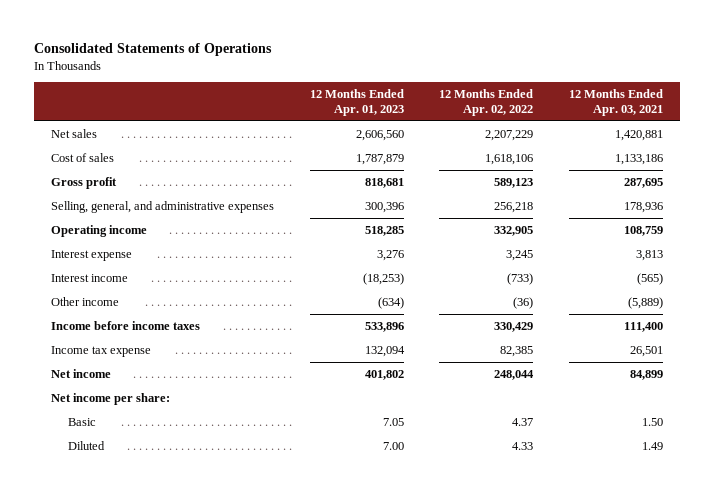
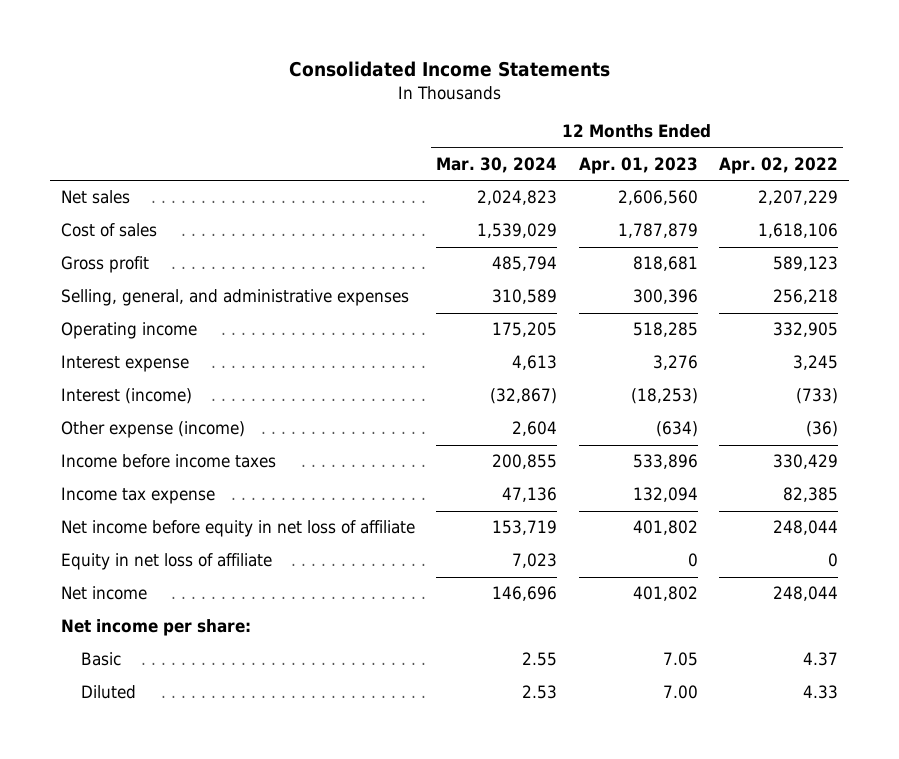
[33,42,272,56] Consolidated Statements of Operations -> [288,61,610,78] Consolidated Income Statements
[568,88,663,116] 12 Months Ended Apr. 03, 2021 -> none
none -> [436,156,558,173] Mar. 30, 2024
[51,273,129,282] Interest income -> [61,388,193,405] Interest (income)
[51,296,120,306] Other income -> [61,421,246,439] Other expense (income)
none -> [61,520,416,538] Net income before equity in net loss of affiliate
none -> [61,553,273,571] Equity in net loss of affiliate

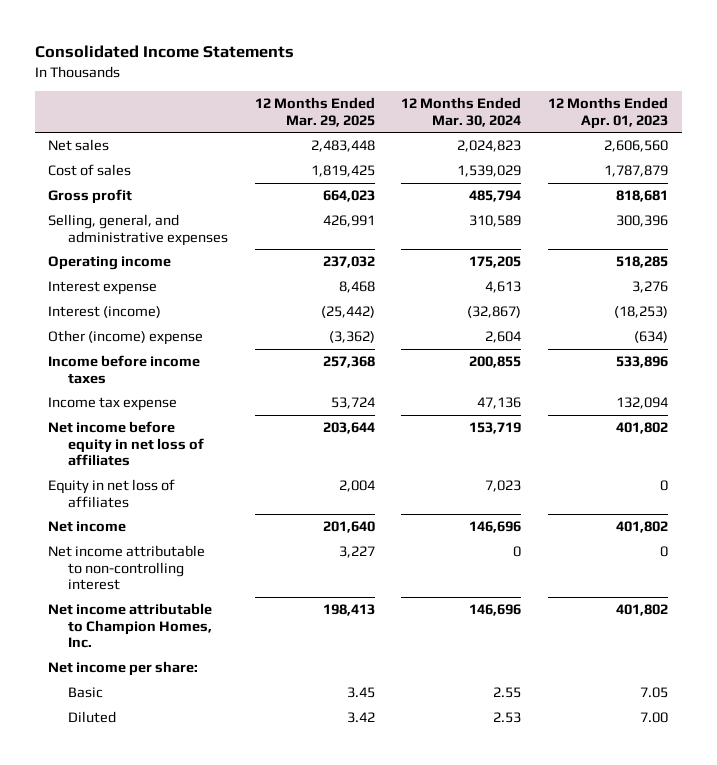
[719,156,839,174] Apr. 02, 2022 -> none
none -> [254,97,375,127] 12 Months Ended Mar. 29, 2025
[61,421,246,439] Other expense (income) -> [48,329,204,345] Other (income) expense
[61,520,416,538] Net income before equity in net loss of affiliate -> [48,420,204,467] Net income before equity in net loss of affiliates
[61,553,273,571] Equity in net loss of affiliate -> [48,478,176,508] Equity in net loss of affiliates
none -> [48,544,206,591] Net income attributable to non-controlling interest
none -> [48,602,213,649] Net income attributable to Champion Homes, Inc.

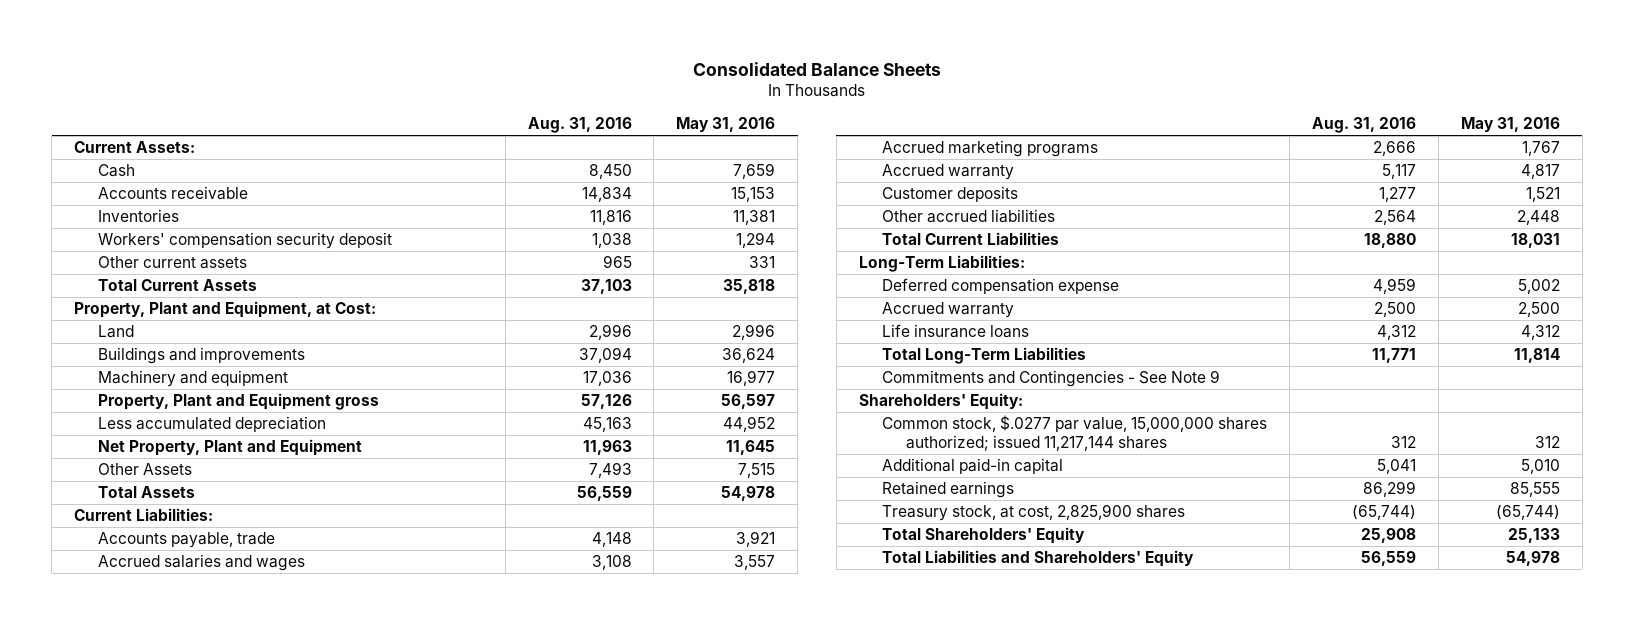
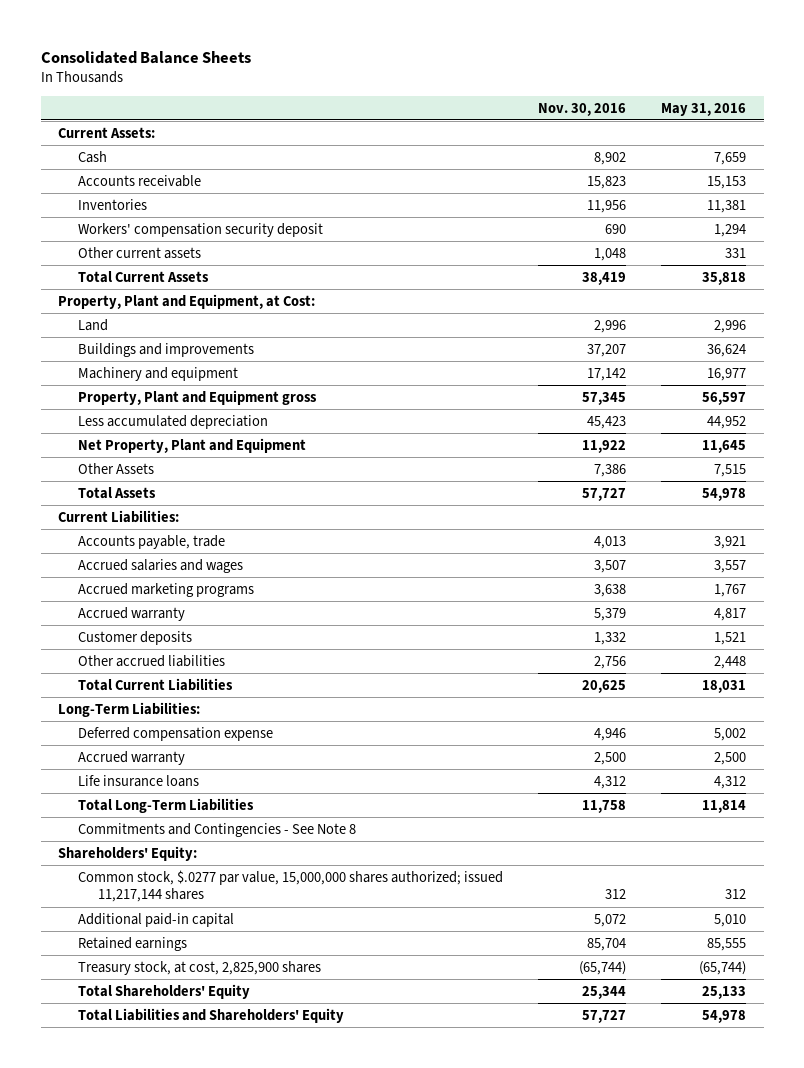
[527,117,632,134] Aug. 31, 2016 -> none
none -> [538,102,627,116] Nov. 30, 2016
[882,370,1221,388] Commitments and Contingencies - See Note 9 -> [78,822,357,837] Commitments and Contingencies - See Note 8

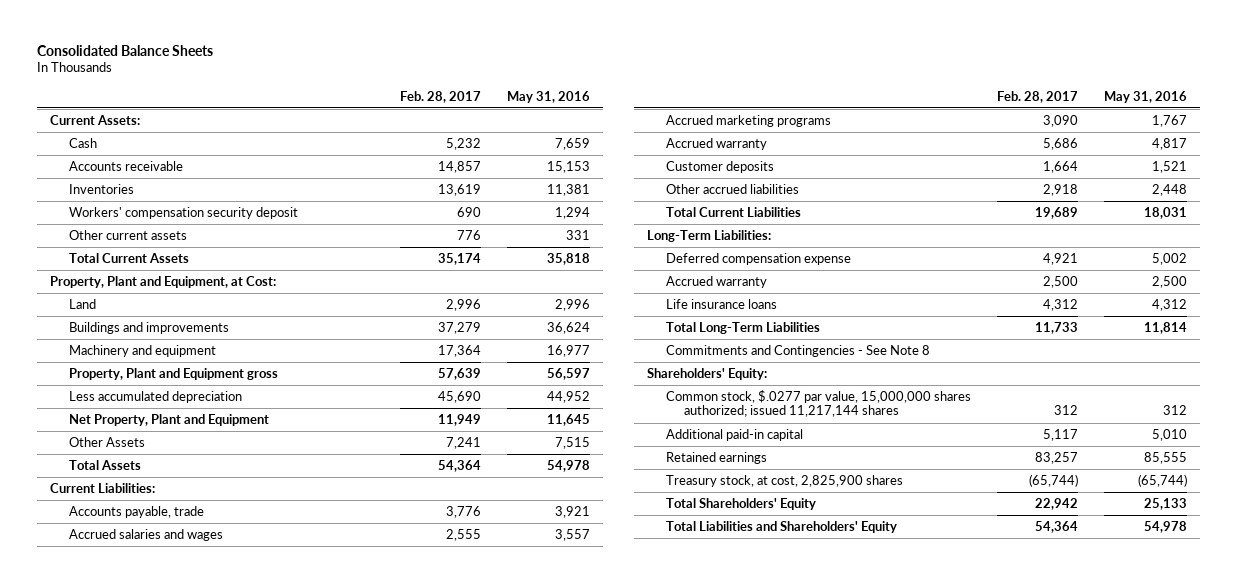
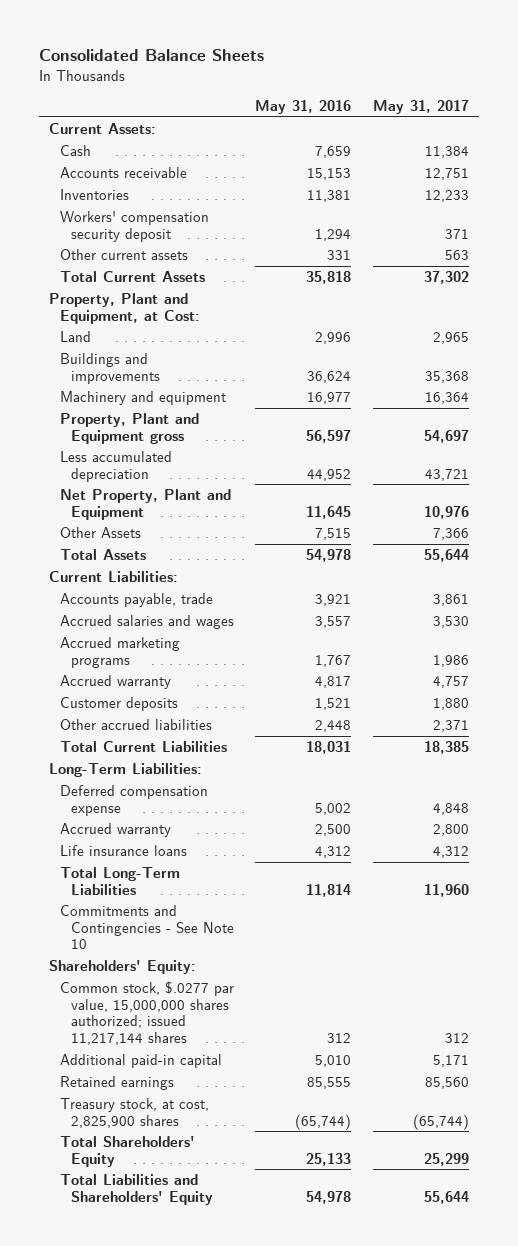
[399,90,481,103] Feb. 28, 2017 -> none
none -> [372,100,469,115] May 31, 2017
[665,345,930,358] Commitments and Contingencies - See Note 8 -> [60,904,234,950] Commitments and Contingencies - See Note 10

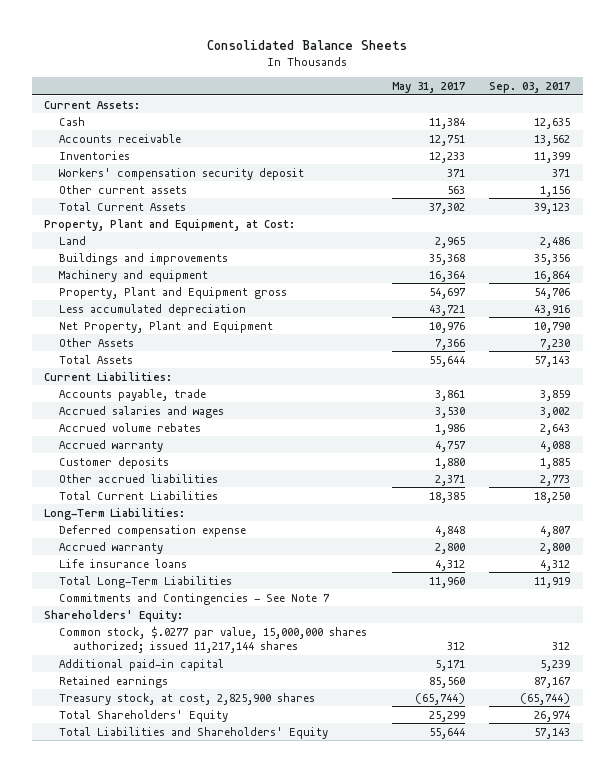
[255,100,352,115] May 31, 2016 -> none
none -> [489,82,571,94] Sep. 03, 2017
[60,636,181,668] Accrued marketing programs -> [58,422,201,432] Accrued volume rebates
[60,904,234,950] Commitments and Contingencies - See Note 10 -> [58,592,330,605] Commitments and Contingencies - See Note 7

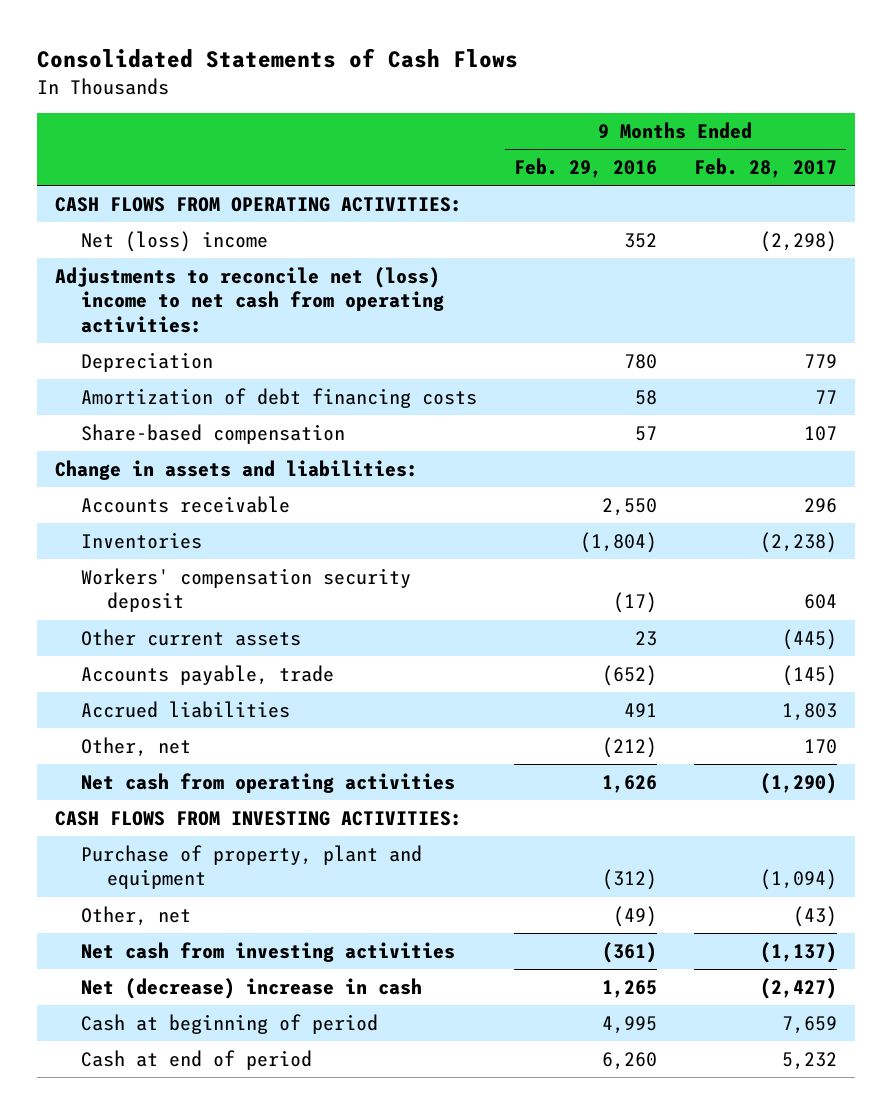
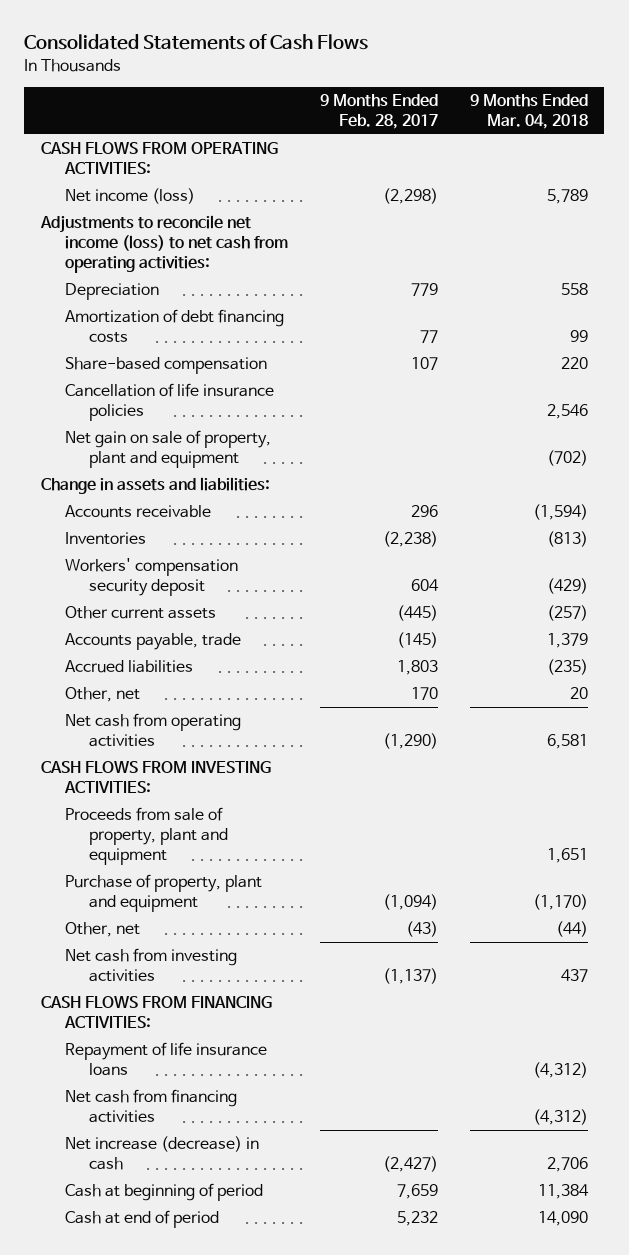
[513,158,657,179] Feb. 29, 2016 -> none
none -> [470,94,589,130] 9 Months Ended Mar. 04, 2018
[81,230,269,252] Net (loss) income -> [64,188,195,205] Net income (loss)
[54,266,445,334] Adjustments to reconcile net (loss) income to net cash from operating activities: -> [39,215,288,273] Adjustments to reconcile net income (loss) to net cash from operating activities:
none -> [64,383,274,422] Cancellation of life insurance policies
none -> [64,430,271,469] Net gain on sale of property, plant and equipment
none -> [64,807,228,865] Proceeds from sale of property, plant and equipment
none -> [40,996,272,1029] CASH FLOWS FROM FINANCING ACTIVITIES:
none -> [64,1042,267,1077] Repayment of life insurance loans
none -> [64,1089,237,1124] Net cash from financing activities
[81,977,423,999] Net (decrease) increase in cash -> [64,1136,259,1171] Net increase (decrease) in cash

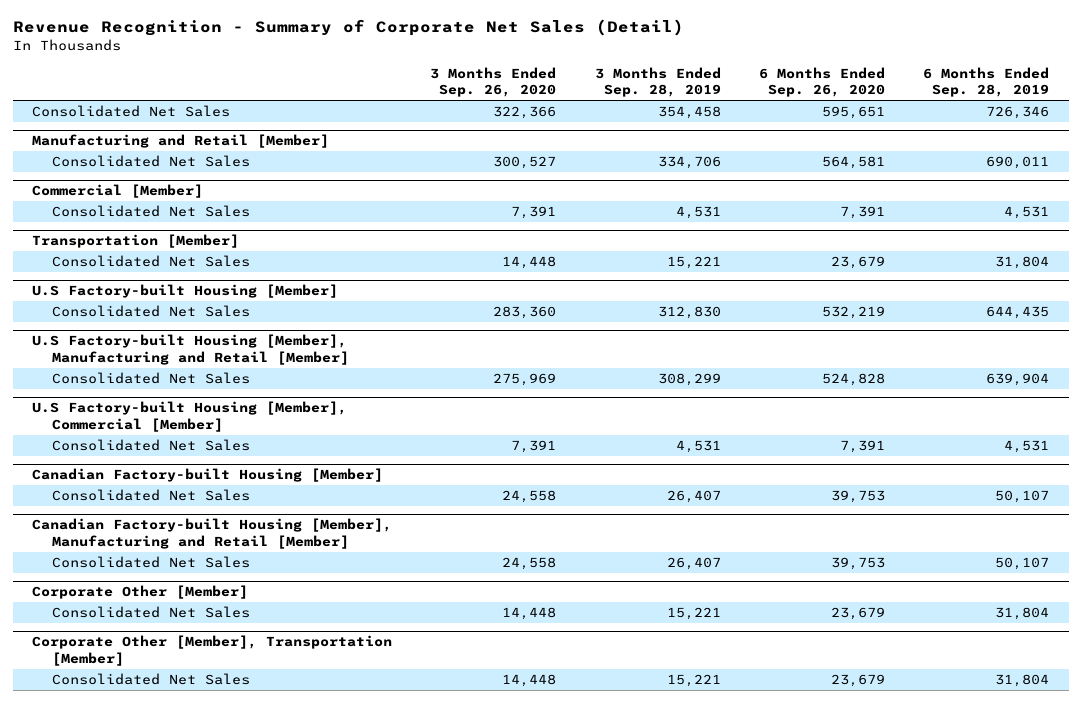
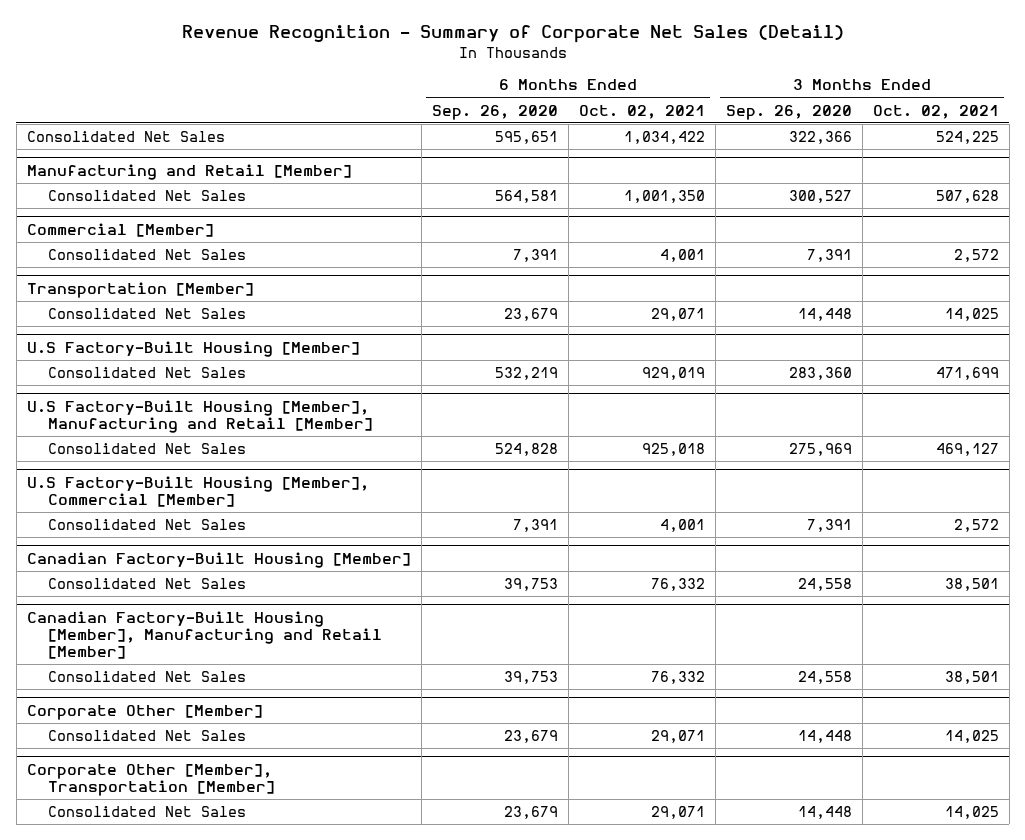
[594,66,721,98] 3 Months Ended Sep. 28, 2019 -> none
[923,66,1050,98] 6 Months Ended Sep. 28, 2019 -> none
none -> [578,104,705,119] Oct. 02, 2021
none -> [872,104,999,119] Oct. 02, 2021
[31,284,338,299] U.S Factory-built Housing [Member] -> [26,340,360,357] U.S Factory-Built Housing [Member]
[31,334,349,365] U.S Factory-built Housing [Member], Manufacturing and Retail [Member] -> [26,399,374,433] U.S Factory-Built Housing [Member], Manufacturing and Retail [Member]
[31,401,347,432] U.S Factory-built Housing [Member], Commercial [Member] -> [26,475,369,507] U.S Factory-Built Housing [Member], Commercial [Member]
[31,468,383,483] Canadian Factory-built Housing [Member] -> [26,551,411,568] Canadian Factory-Built Housing [Member]
[31,518,392,549] Canadian Factory-built Housing [Member], Manufacturing and Retail [Member] -> [26,610,383,660] Canadian Factory-Built Housing [Member], Manufacturing and Retail [Member]

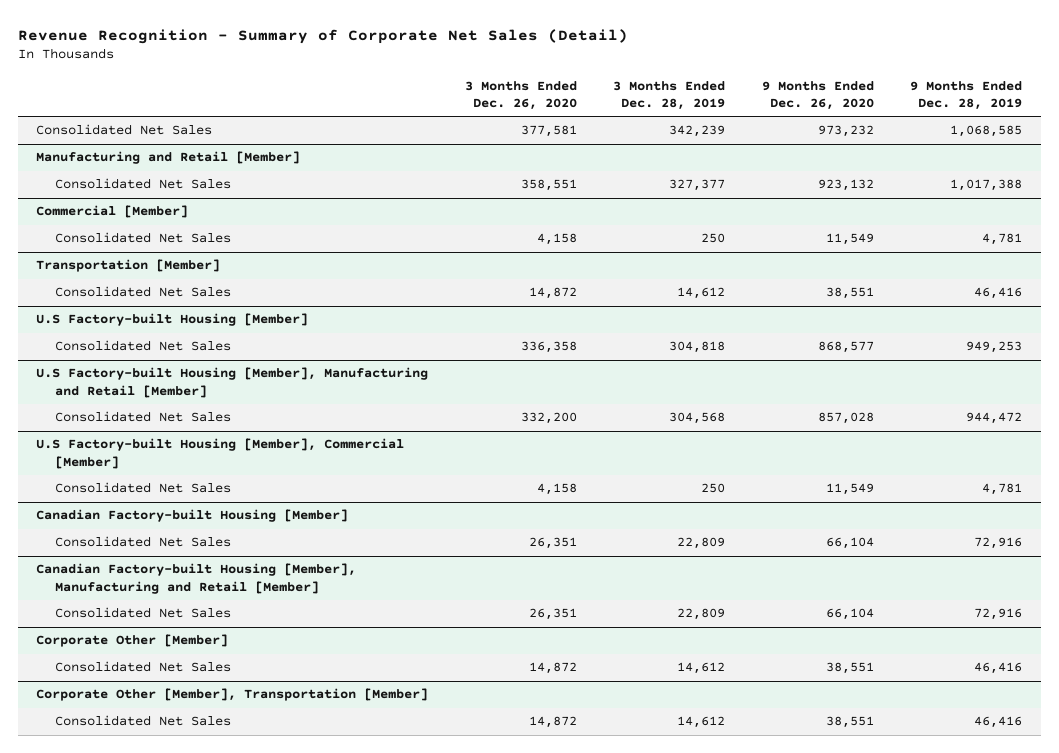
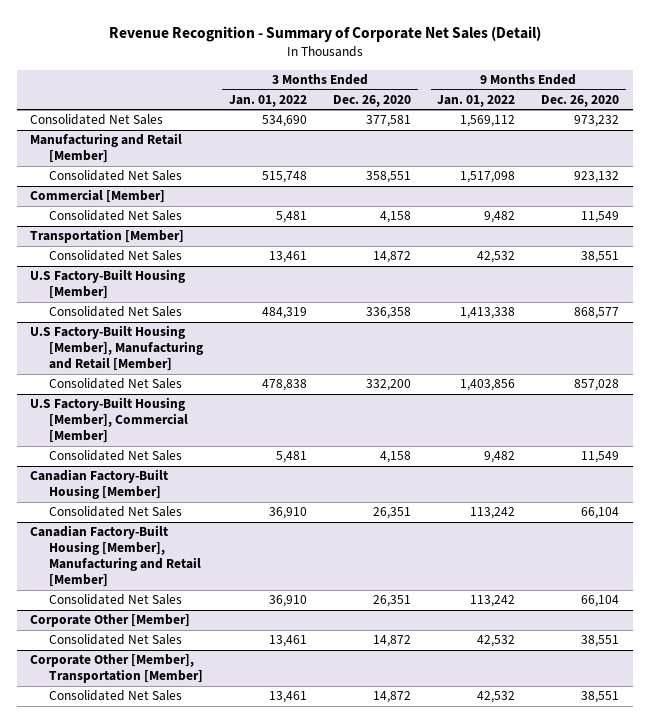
[613,80,726,110] 3 Months Ended Dec. 28, 2019 -> none
[910,80,1023,110] 9 Months Ended Dec. 28, 2019 -> none
none -> [228,94,307,107] Jan. 01, 2022
none -> [437,94,516,107] Jan. 01, 2022
[36,313,309,327] U.S Factory-built Housing [Member] -> [30,269,186,300] U.S Factory-Built Housing [Member]
[36,367,429,398] U.S Factory-built Housing [Member], Manufacturing and Retail [Member] -> [30,325,203,372] U.S Factory-Built Housing [Member], Manufacturing and Retail [Member]
[36,438,405,469] U.S Factory-built Housing [Member], Commercial [Member] -> [30,397,188,444] U.S Factory-Built Housing [Member], Commercial [Member]
[36,509,349,523] Canadian Factory-built Housing [Member] -> [30,469,169,500] Canadian Factory-Built Housing [Member]
[36,563,357,594] Canadian Factory-built Housing [Member], Manufacturing and Retail [Member] -> [30,525,201,588] Canadian Factory-Built Housing [Member], Manufacturing and Retail [Member]

